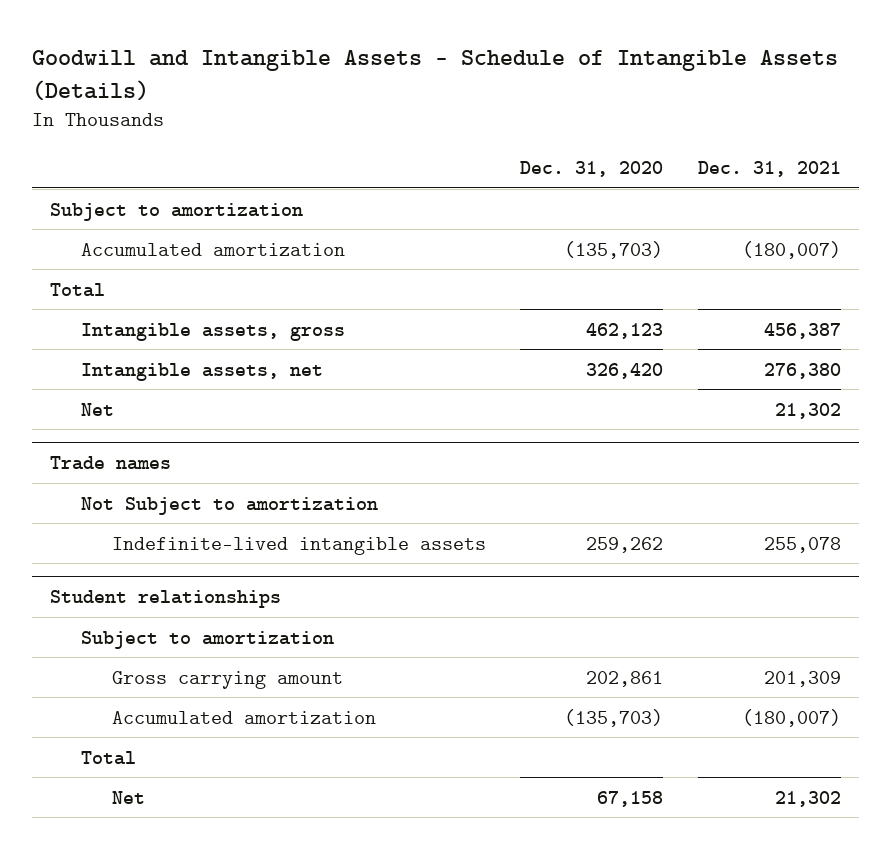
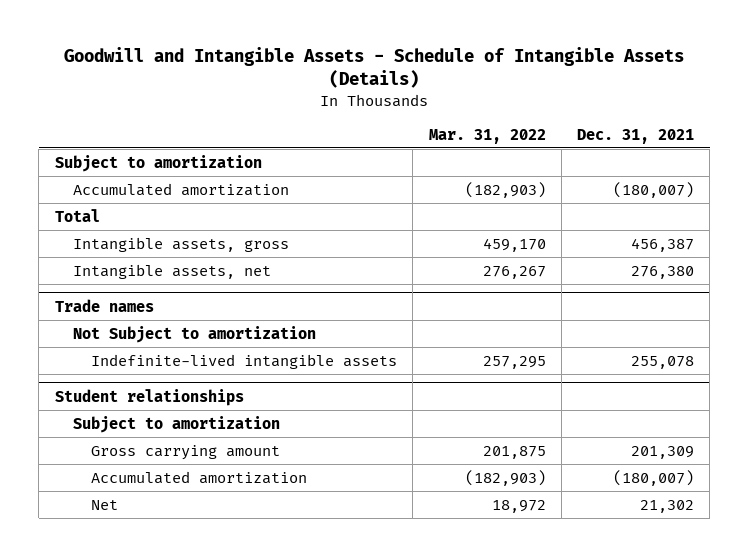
[520,161,664,178] Dec. 31, 2020 -> none
none -> [428,128,546,144] Mar. 31, 2022
[80,402,114,416] Net -> none
[80,750,136,765] Total -> none

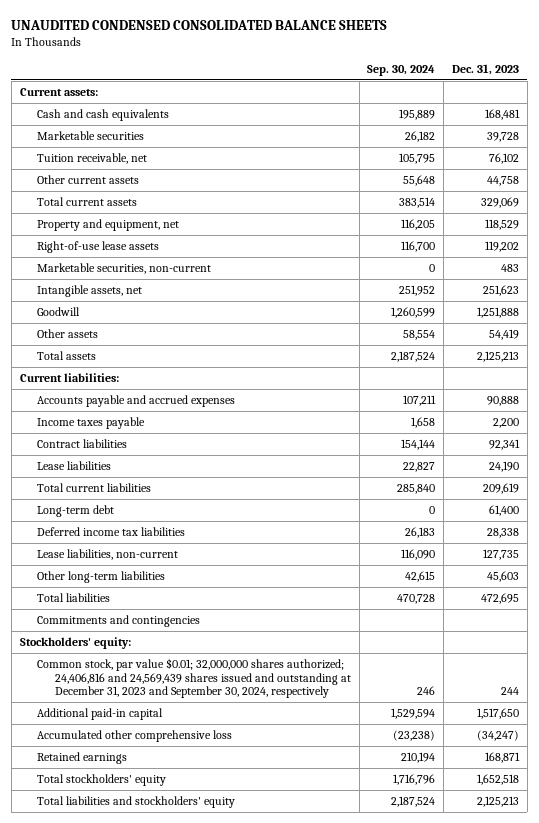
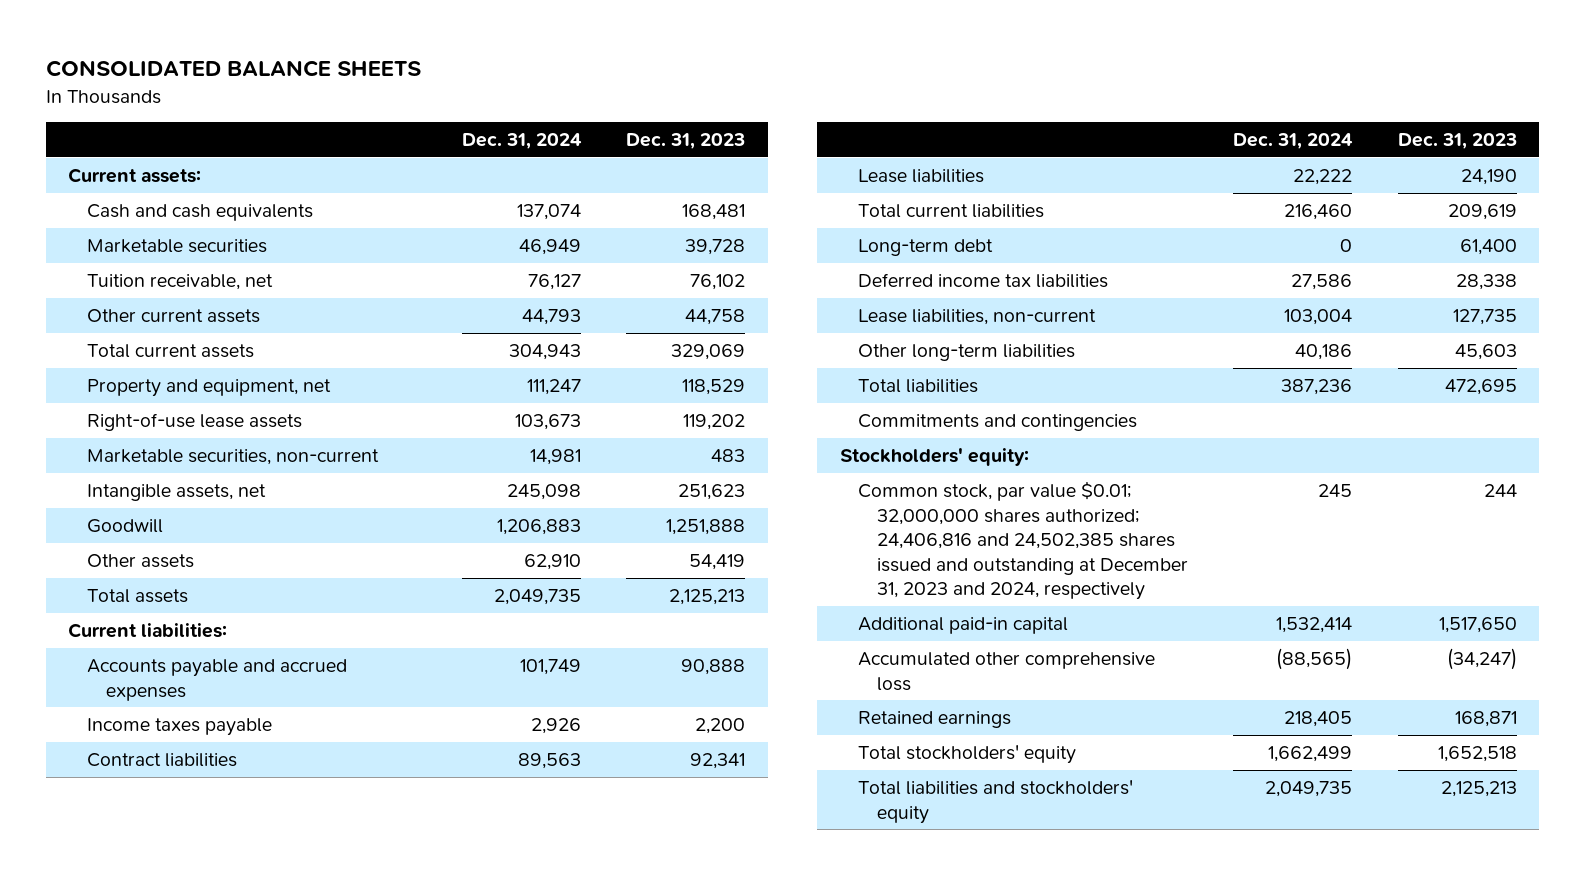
[11,19,388,30] UNAUDITED CONDENSED CONSOLIDATED BALANCE SHEETS -> [45,60,421,78] CONSOLIDATED BALANCE SHEETS
[367,64,436,76] Sep. 30, 2024 -> none
none -> [462,133,583,150] Dec. 31, 2024
[37,658,351,699] Common stock, par value $0.01; 32,000,000 shares authorized; 24,406,816 and 24,569,439 shares issued and outstanding at December 31, 2023 and September 30, 2024, respectively -> [858,481,1189,601] Common stock, par value $0.01; 32,000,000 shares authorized; 24,406,816 and 24,502,385 shares issued and outstanding at December 31, 2023 and 2024, respectively

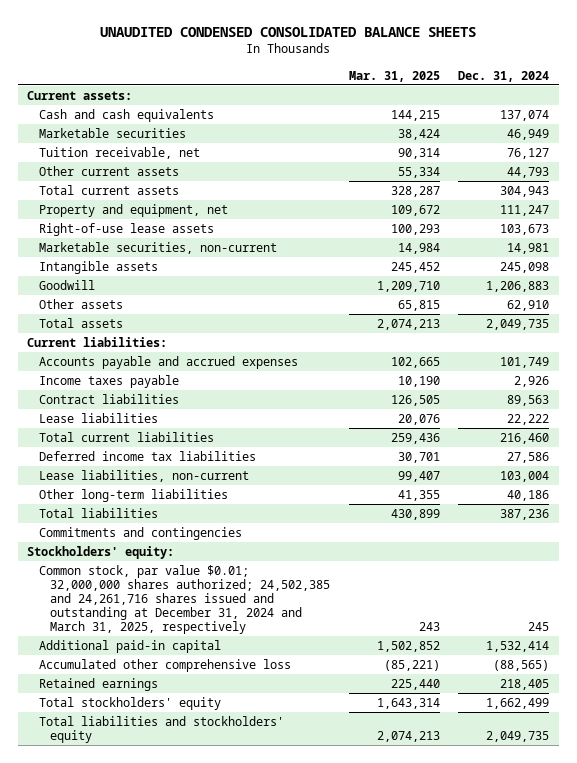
[45,60,421,78] CONSOLIDATED BALANCE SHEETS -> [100,27,477,38] UNAUDITED CONDENSED CONSOLIDATED BALANCE SHEETS
[626,133,746,150] Dec. 31, 2023 -> none
none -> [348,70,440,82] Mar. 31, 2025
[87,484,267,502] Intangible assets, net -> [38,260,158,274] Intangible assets
[858,239,994,257] Long-term debt -> none
[858,481,1189,601] Common stock, par value $0.01; 32,000,000 shares authorized; 24,406,816 and 24,502,385 shares issued and outstanding at December 31, 2023 and 2024, respectively -> [38,564,331,634] Common stock, par value $0.01; 32,000,000 shares authorized; 24,502,385 and 24,261,716 shares issued and outstanding at December 31, 2024 and March 31, 2025, respectively

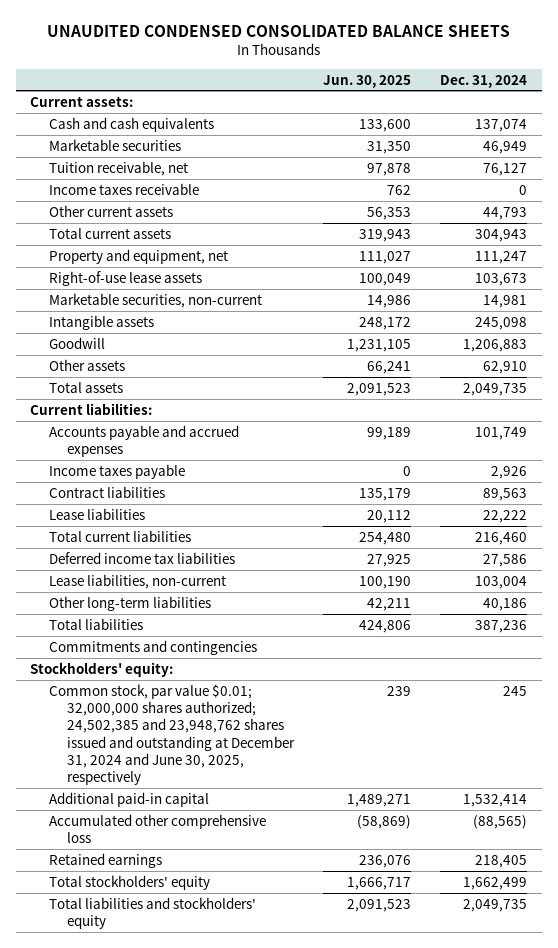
[348,70,440,82] Mar. 31, 2025 -> none
none -> [323,74,412,88] Jun. 30, 2025
none -> [48,182,199,195] Income taxes receivable
[38,564,331,634] Common stock, par value $0.01; 32,000,000 shares authorized; 24,502,385 and 24,261,716 shares issued and outstanding at December 31, 2024 and March 31, 2025, respectively -> [48,683,295,785] Common stock, par value $0.01; 32,000,000 shares authorized; 24,502,385 and 23,948,762 shares issued and outstanding at December 31, 2024 and June 30, 2025, respectively

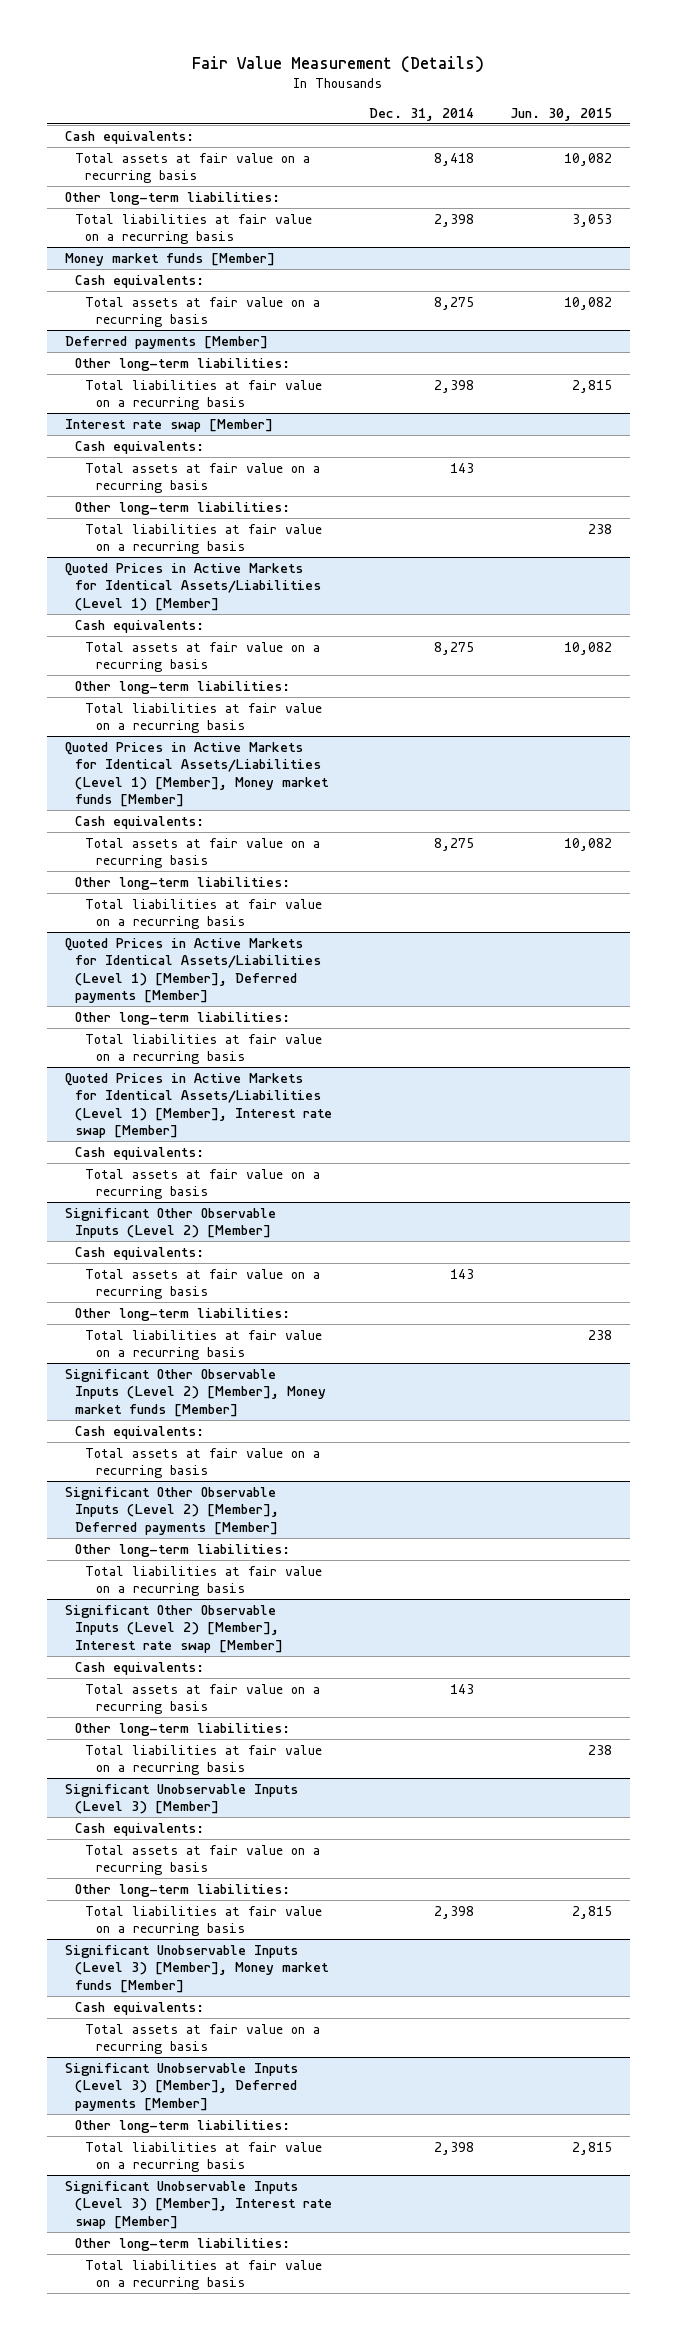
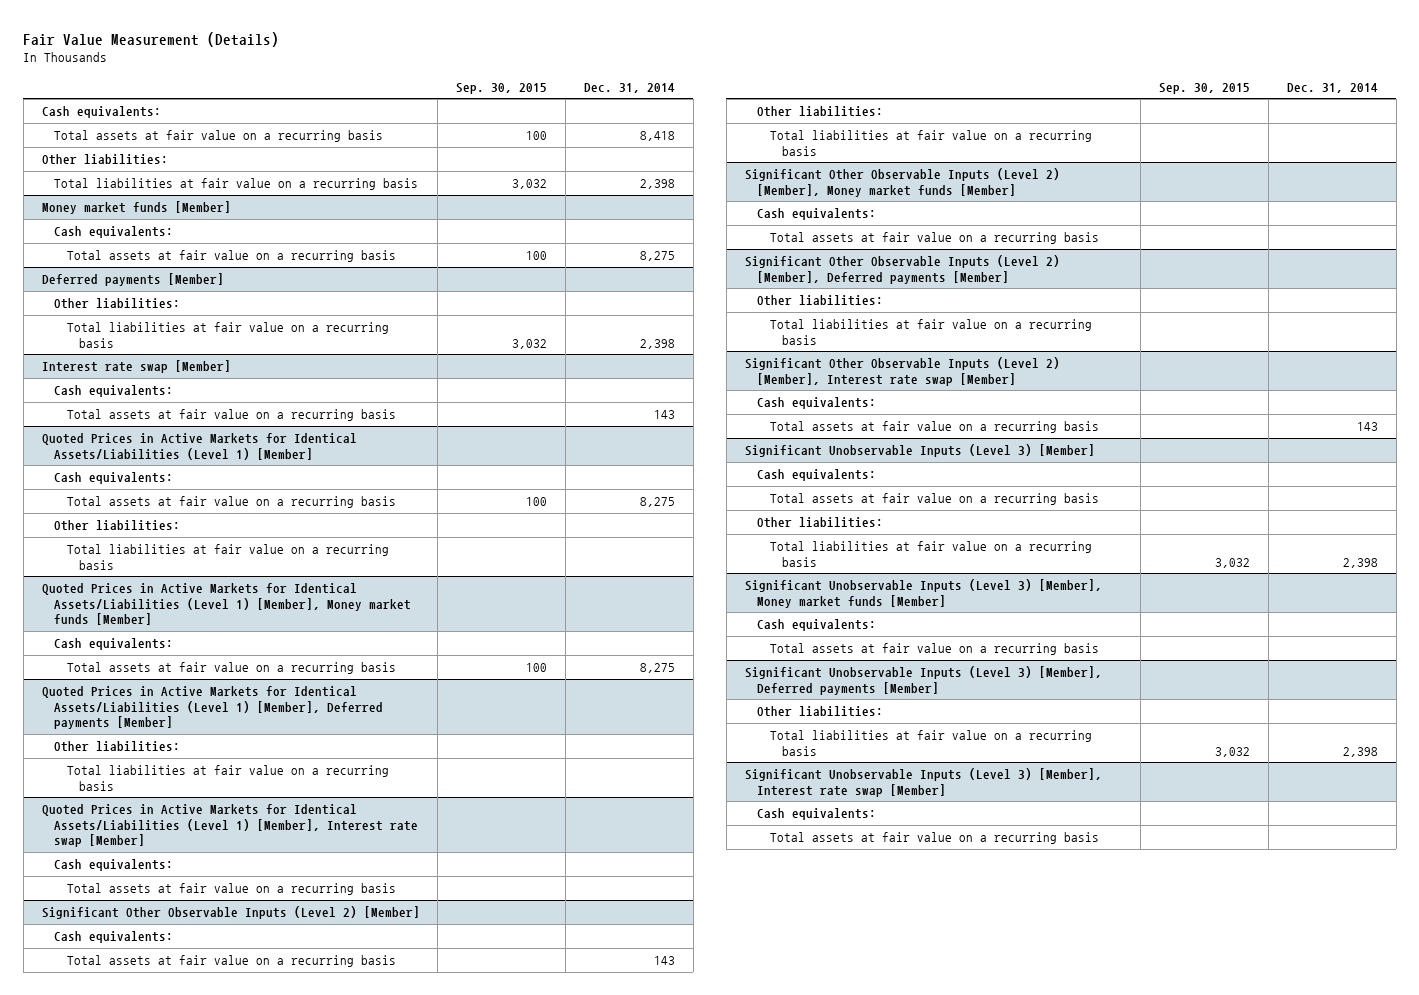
[509,107,612,121] Jun. 30, 2015 -> none
none -> [456,82,548,94] Sep. 30, 2015
[64,191,280,205] Other long-term liabilities: -> [41,154,168,166] Other liabilities:
[75,357,291,371] Other long-term liabilities: -> [54,298,181,310] Other liabilities:
[75,501,291,515] Other long-term liabilities: -> none
[85,523,323,555] Total liabilities at fair value on a recurring basis -> none
[75,680,291,694] Other long-term liabilities: -> [54,520,181,532] Other liabilities:
[75,876,291,890] Other long-term liabilities: -> none
[85,898,323,930] Total liabilities at fair value on a recurring basis -> none
[75,1011,291,1025] Other long-term liabilities: -> [54,741,181,753] Other liabilities:
[75,1307,291,1321] Other long-term liabilities: -> [757,106,884,118] Other liabilities:
[75,1543,291,1557] Other long-term liabilities: -> [757,295,884,307] Other liabilities:
[75,1722,291,1736] Other long-term liabilities: -> none
[85,1744,323,1776] Total liabilities at fair value on a recurring basis -> none
[75,1883,291,1897] Other long-term liabilities: -> [757,517,884,529] Other liabilities:
[75,2119,291,2133] Other long-term liabilities: -> [757,706,884,718] Other liabilities:
[75,2237,291,2251] Other long-term liabilities: -> none
none -> [757,808,877,821] Cash equivalents:
[85,2259,323,2291] Total liabilities at fair value on a recurring basis -> [769,832,1099,845] Total assets at fair value on a recurring basis

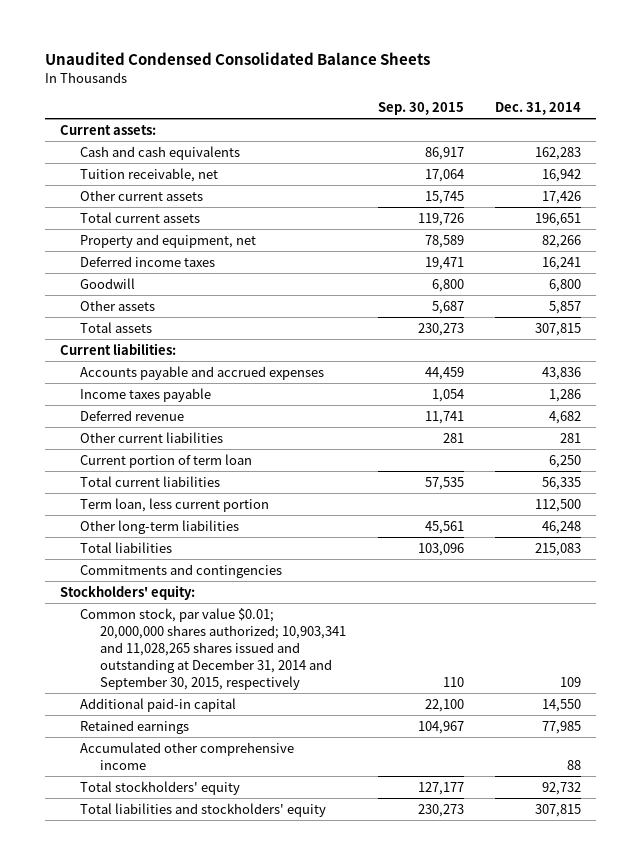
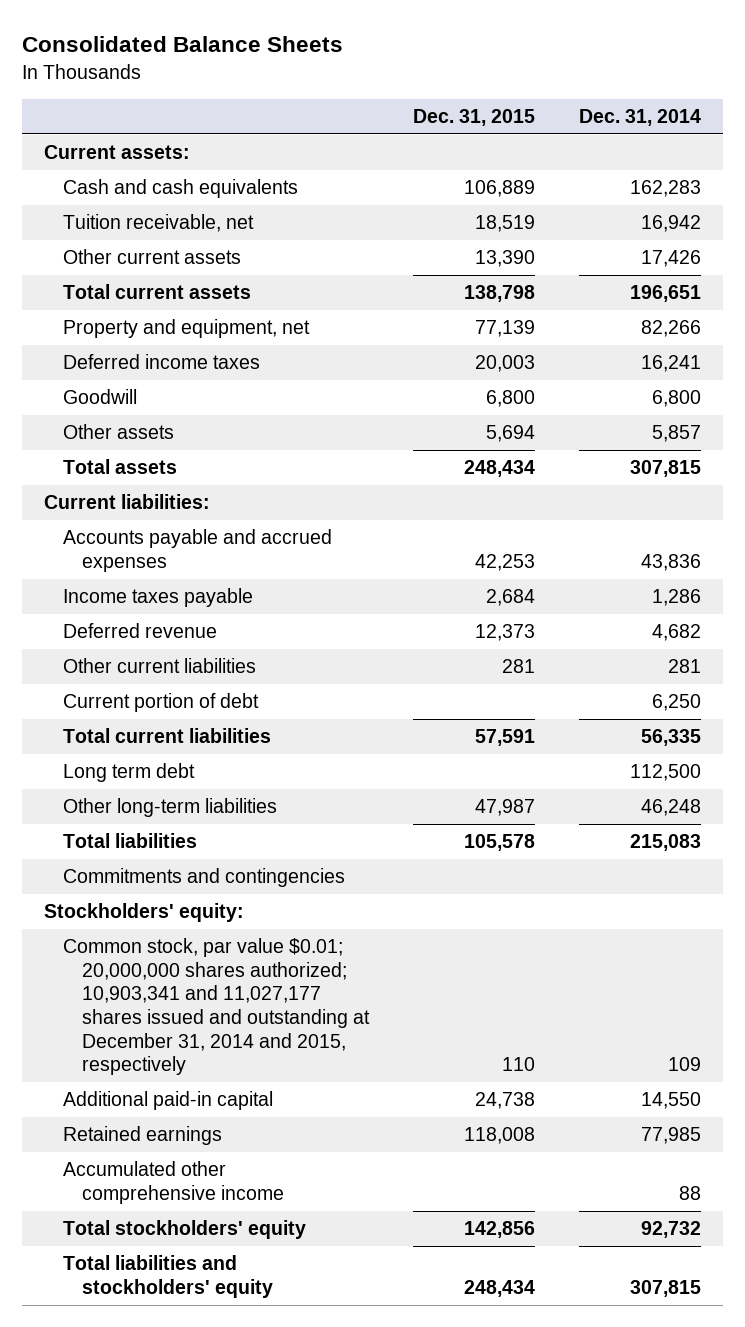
[44,52,430,66] Unaudited Condensed Consolidated Balance Sheets -> [21,36,343,53] Consolidated Balance Sheets
[377,101,464,115] Sep. 30, 2015 -> none
none -> [413,109,536,127] Dec. 31, 2015
[80,453,253,468] Current portion of term loan -> [63,693,260,713] Current portion of debt
[80,497,270,512] Term loan, less current portion -> [63,763,196,783] Long term debt
[80,607,347,690] Common stock, par value $0.01; 20,000,000 shares authorized; 10,903,341 and 11,028,265 shares issued and outstanding at December 31, 2014 and September 30, 2015, respectively -> [63,938,371,1076] Common stock, par value $0.01; 20,000,000 shares authorized; 10,903,341 and 11,027,177 shares issued and outstanding at December 31, 2014 and 2015, respectively

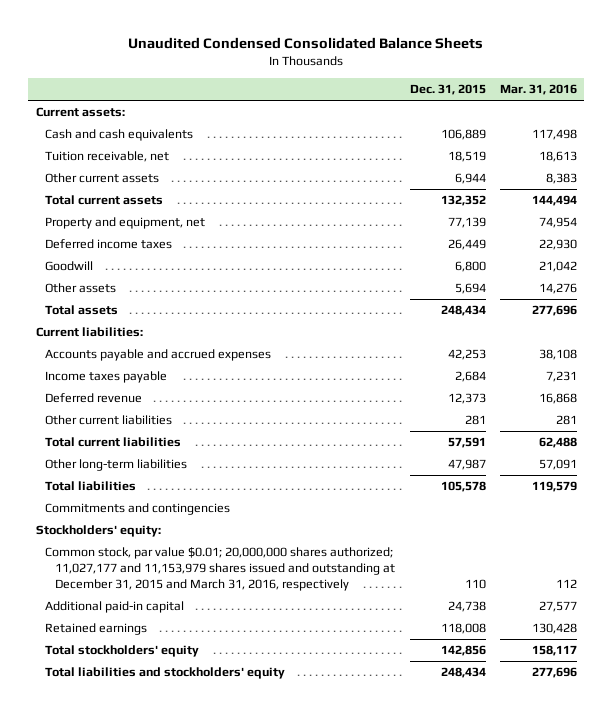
[21,36,343,53] Consolidated Balance Sheets -> [128,37,484,50] Unaudited Condensed Consolidated Balance Sheets
[579,109,702,127] Dec. 31, 2014 -> none
none -> [500,84,578,96] Mar. 31, 2016
[475,250,536,268] 13,390 -> [454,173,486,185] 6,944
[464,285,536,303] 138,798 -> [440,195,486,207] 132,352
[475,355,536,373] 20,003 -> [447,239,486,251] 26,449
[63,693,260,713] Current portion of debt -> none
[63,763,196,783] Long term debt -> none
[63,938,371,1076] Common stock, par value $0.01; 20,000,000 shares authorized; 10,903,341 and 11,027,177 shares issued and outstanding at December 31, 2014 and 2015, respectively -> [45,547,396,592] Common stock, par value $0.01; 20,000,000 shares authorized; 11,027,177 and 11,153,979 shares issued and outstanding at December 31, 2015 and March 31, 2016, respectively
[63,1161,285,1204] Accumulated other comprehensive income -> none

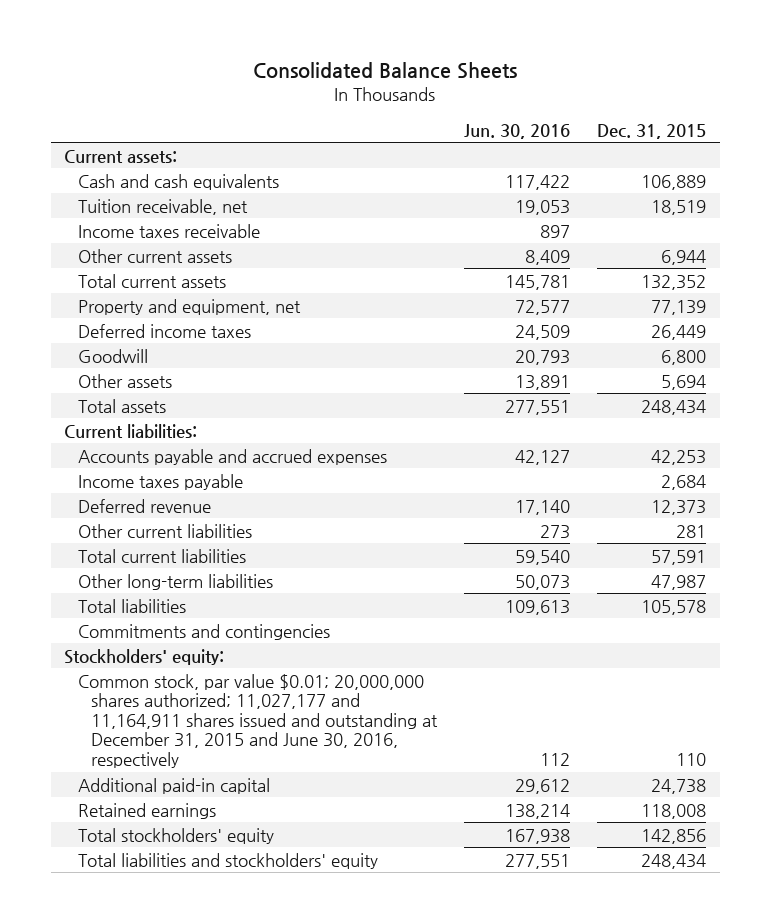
[128,37,484,50] Unaudited Condensed Consolidated Balance Sheets -> [253,62,518,80] Consolidated Balance Sheets
[500,84,578,96] Mar. 31, 2016 -> none
none -> [464,123,571,139] Jun. 30, 2016
none -> [77,223,260,238] Income taxes receivable
[45,547,396,592] Common stock, par value $0.01; 20,000,000 shares authorized; 11,027,177 and 11,153,979 shares issued and outstanding at December 31, 2015 and March 31, 2016, respectively -> [77,673,439,769] Common stock, par value $0.01; 20,000,000 shares authorized; 11,027,177 and 11,164,911 shares issued and outstanding at December 31, 2015 and June 30, 2016, respectively

